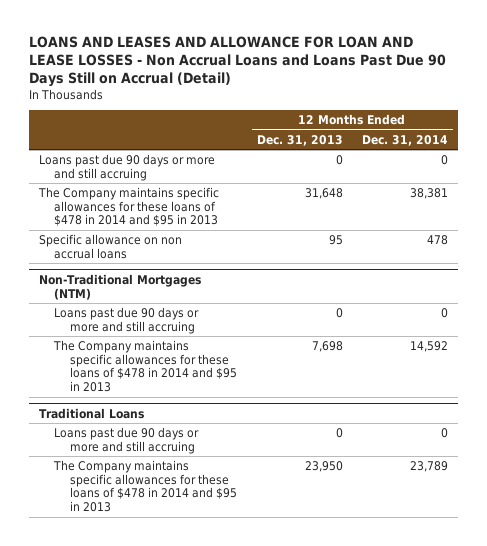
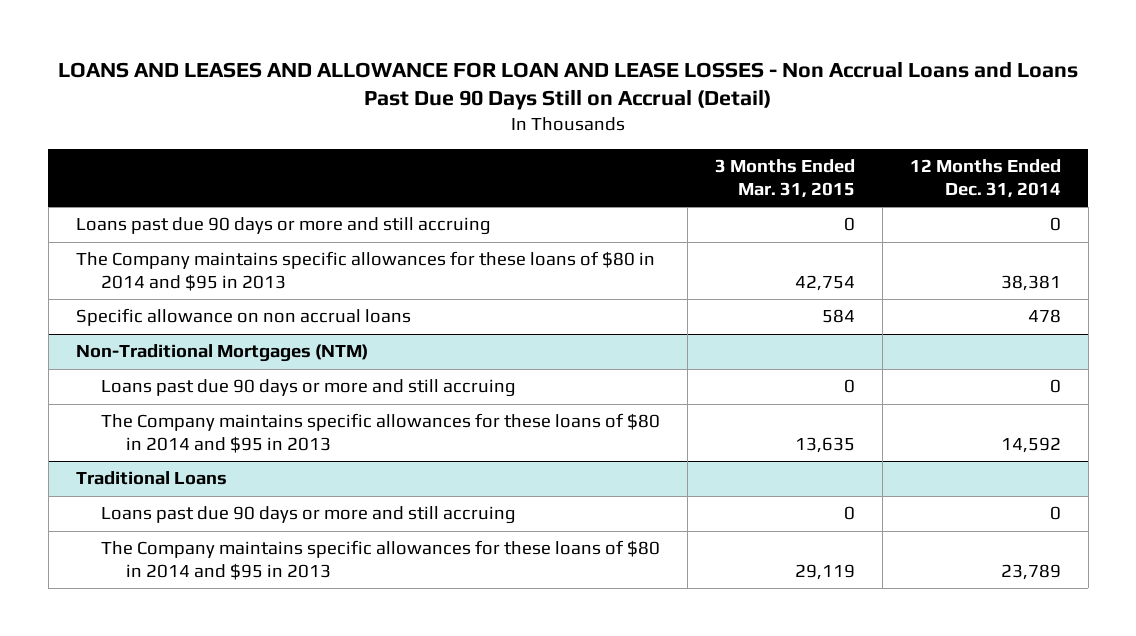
[256,134,343,146] Dec. 31, 2013 -> none
none -> [714,159,855,198] 3 Months Ended Mar. 31, 2015
[37,186,219,227] The Company maintains specific allowances for these loans of $478 in 2014 and $95 in 2013 -> [75,251,655,291] The Company maintains specific allowances for these loans of $80 in 2014 and $95 in 2013
[53,339,237,393] The Company maintains specific allowances for these loans of $478 in 2014 and $95 in 2013 -> [100,413,660,453] The Company maintains specific allowances for these loans of $80 in 2014 and $95 in 2013
[53,459,237,513] The Company maintains specific allowances for these loans of $478 in 2014 and $95 in 2013 -> [100,540,660,580] The Company maintains specific allowances for these loans of $80 in 2014 and $95 in 2013

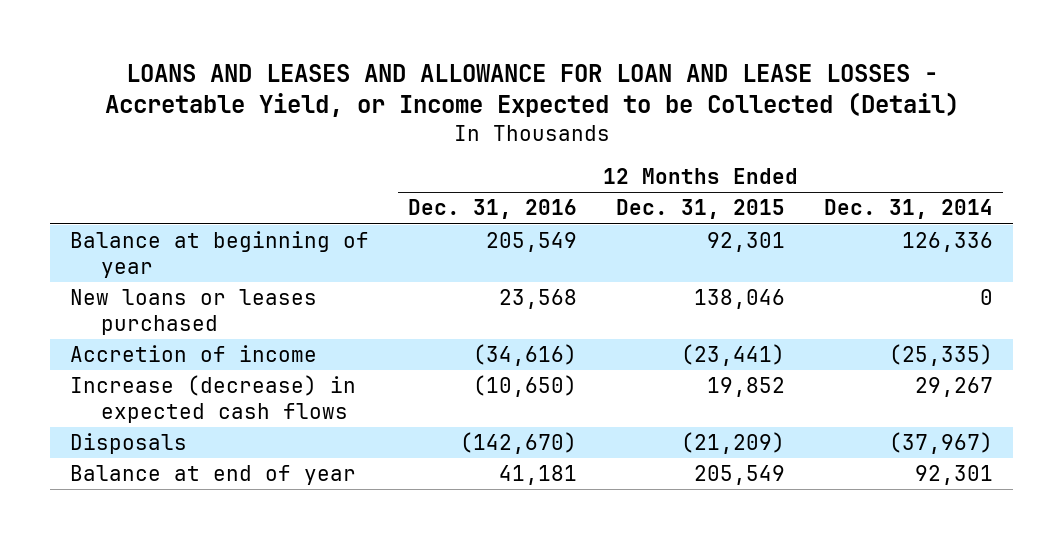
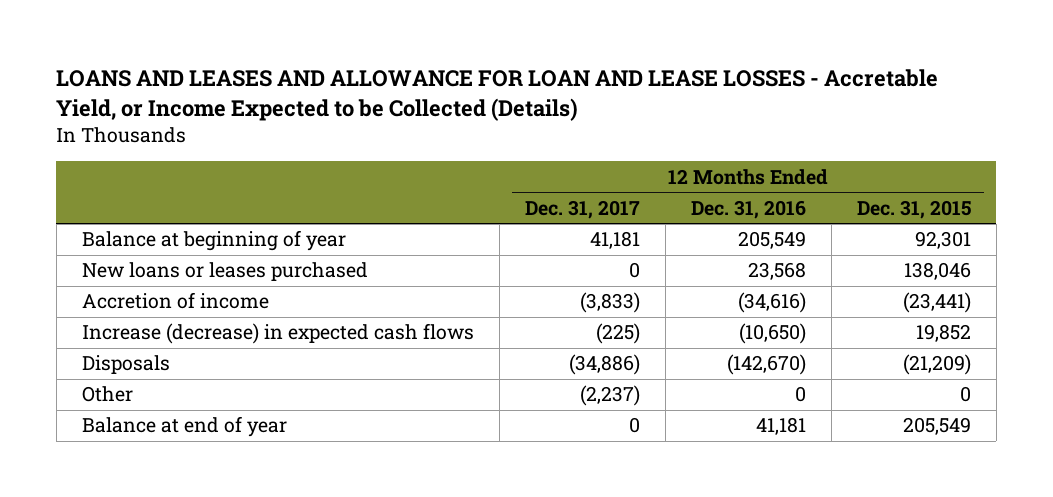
[104,63,959,118] LOANS AND LEASES AND ALLOWANCE FOR LOAN AND LEASE LOSSES - Accretable Yield, or Income Expected to be Collected (Detail) -> [56,69,939,122] LOANS AND LEASES AND ALLOWANCE FOR LOAN AND LEASE LOSSES - Accretable Yield, or Income Expected to be Collected (Details)
[824,199,994,220] Dec. 31, 2014 -> none
none -> [524,199,640,219] Dec. 31, 2017
none -> [81,386,133,403] Other

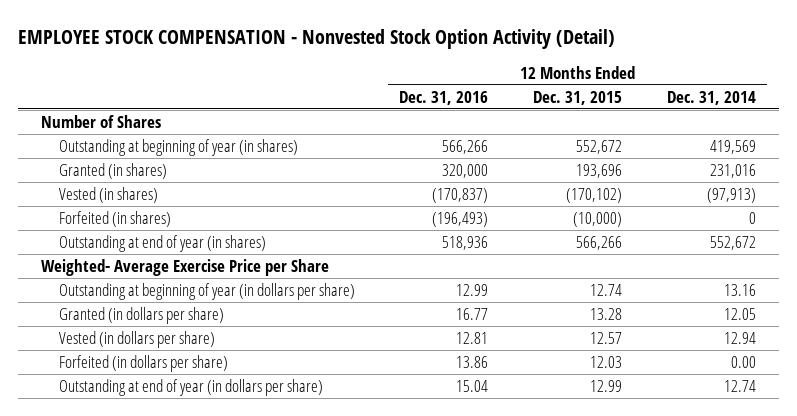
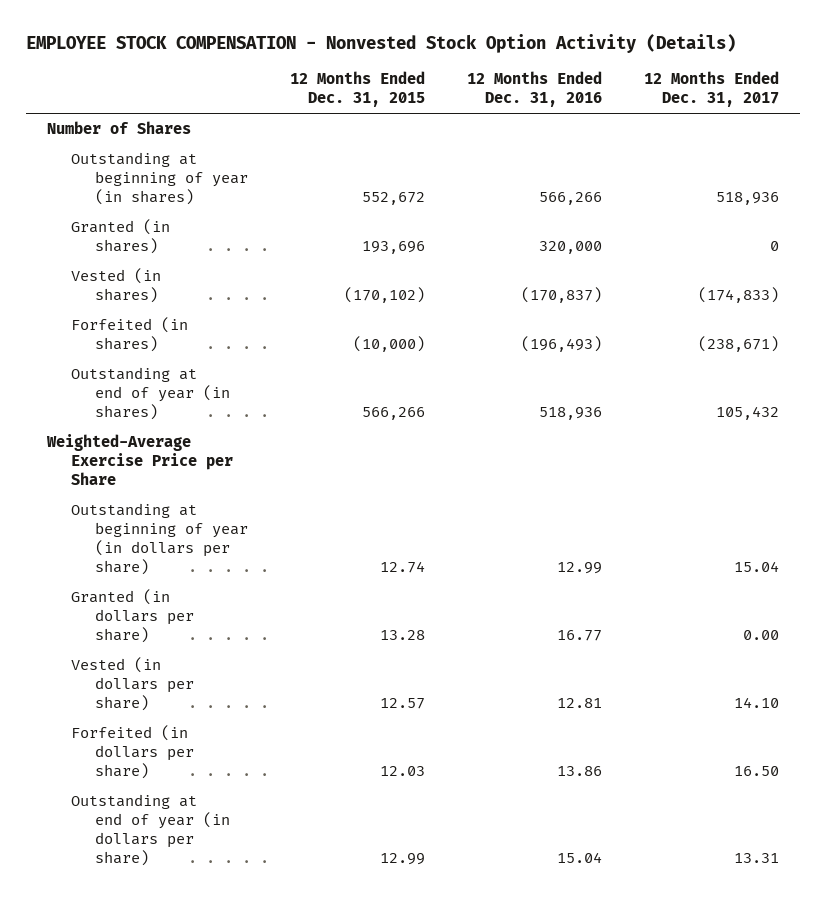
[18,29,616,50] EMPLOYEE STOCK COMPENSATION - Nonvested Stock Option Activity (Detail) -> [26,34,737,54] EMPLOYEE STOCK COMPENSATION - Nonvested Stock Option Activity (Details)
[667,90,757,105] Dec. 31, 2014 -> none
none -> [643,71,779,108] 12 Months Ended Dec. 31, 2017
[40,258,329,276] Weighted- Average Exercise Price per Share -> [46,434,233,486] Weighted-Average Exercise Price per Share

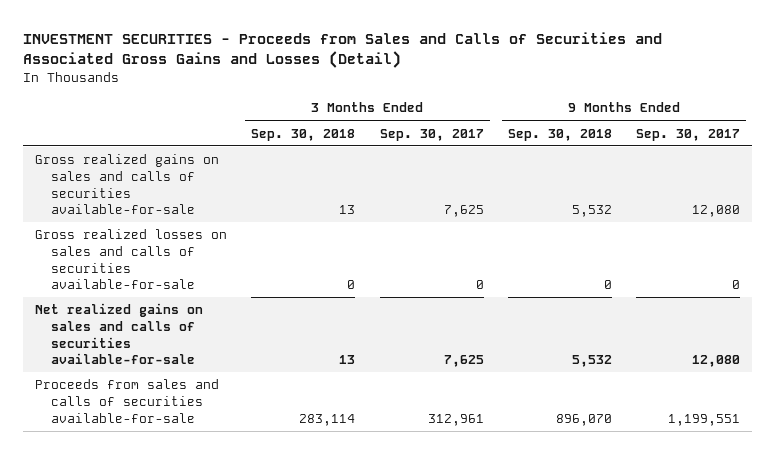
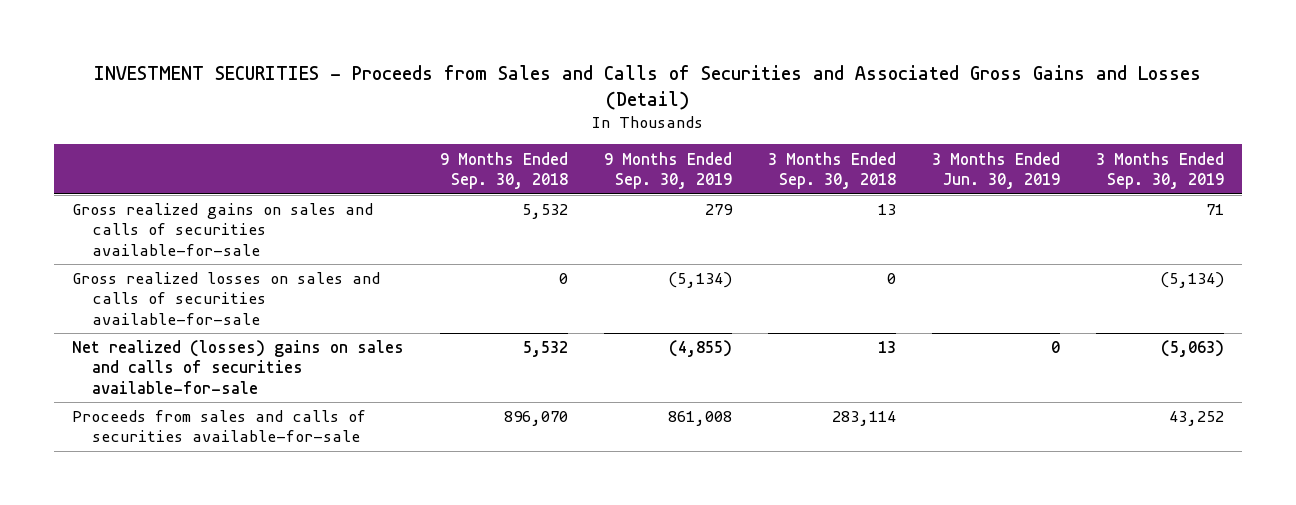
[379,128,484,141] Sep. 30, 2017 -> none
[635,128,740,141] Sep. 30, 2017 -> none
none -> [604,151,733,189] 9 Months Ended Sep. 30, 2019
none -> [932,151,1061,189] 3 Months Ended Jun. 30, 2019
none -> [1095,151,1224,189] 3 Months Ended Sep. 30, 2019
[35,303,204,365] Net realized gains on sales and calls of securities available-for-sale -> [72,340,405,394] Net realized (losses) gains on sales and calls of securities available-for-sale

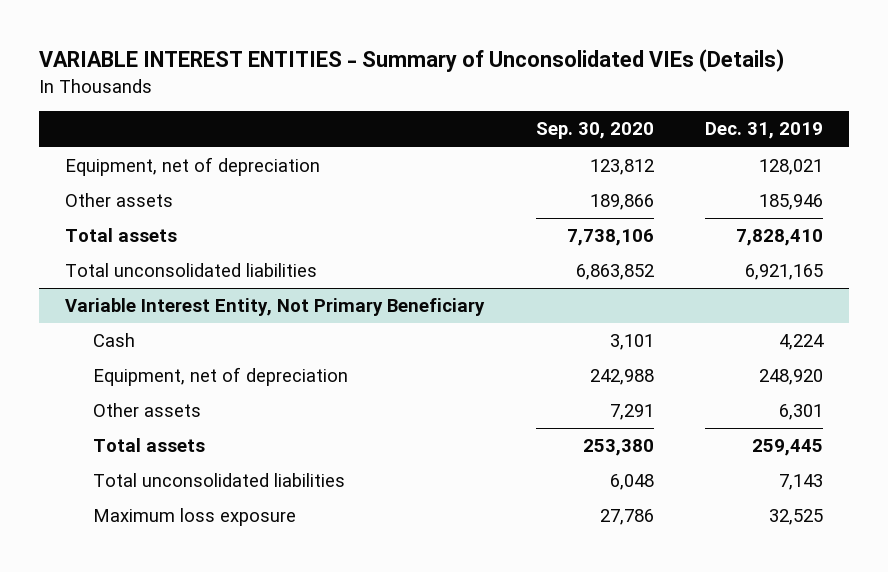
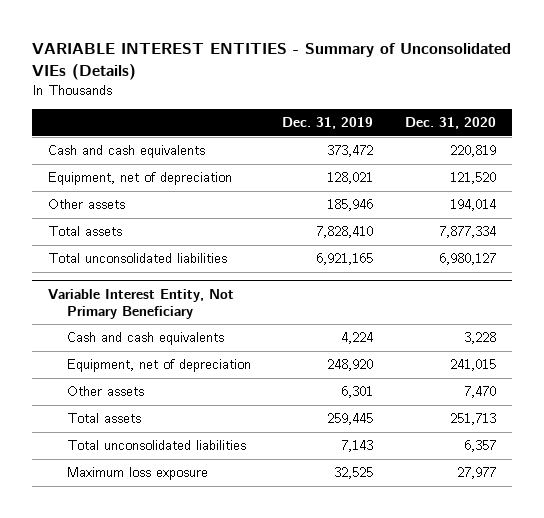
[535,122,654,140] Sep. 30, 2020 -> none
none -> [405,117,497,130] Dec. 31, 2020
none -> [48,145,206,159] Cash and cash equivalents
[93,333,136,348] Cash -> [66,332,224,346] Cash and cash equivalents

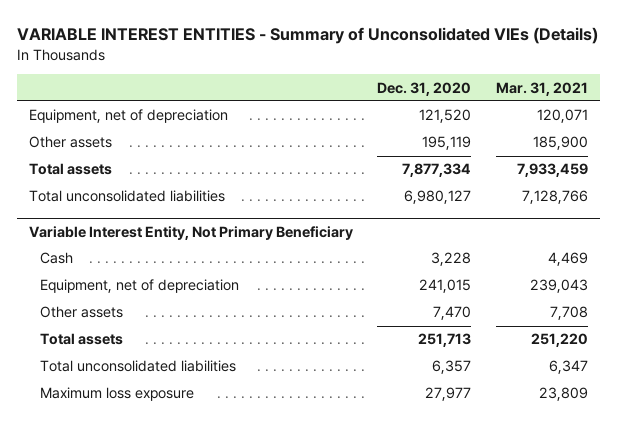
[282,117,374,130] Dec. 31, 2019 -> none
none -> [495,81,588,96] Mar. 31, 2021
[48,145,206,159] Cash and cash equivalents -> none
[450,199,497,212] 194,014 -> [422,136,472,151] 195,119
[66,332,224,346] Cash and cash equivalents -> [40,252,74,265] Cash

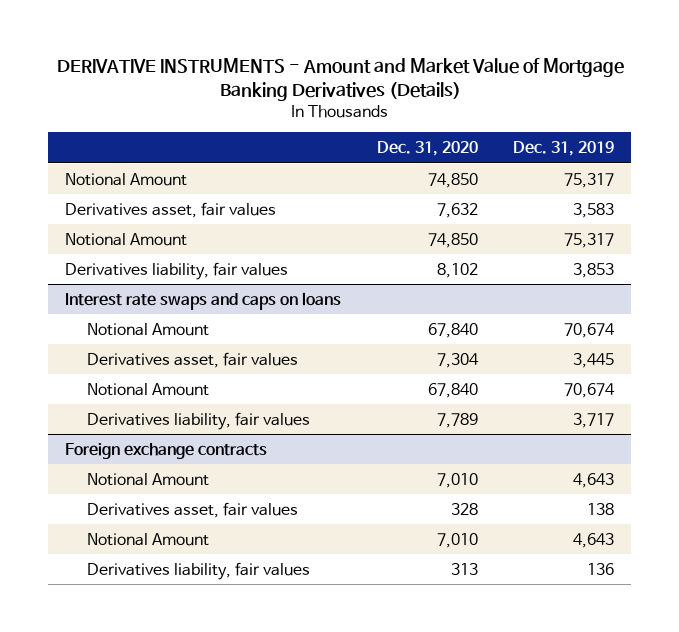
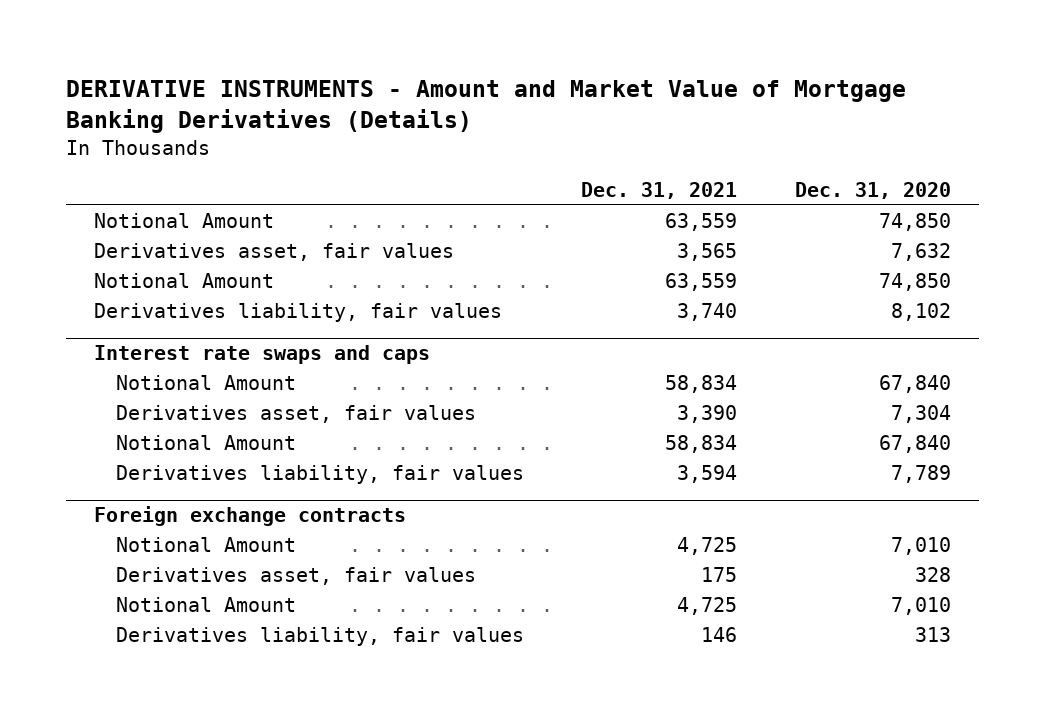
[512,141,614,157] Dec. 31, 2019 -> none
none -> [581,182,738,200] Dec. 31, 2021
[65,291,342,310] Interest rate swaps and caps on loans -> [94,345,431,365] Interest rate swaps and caps

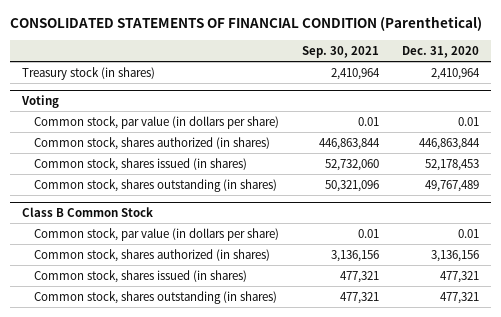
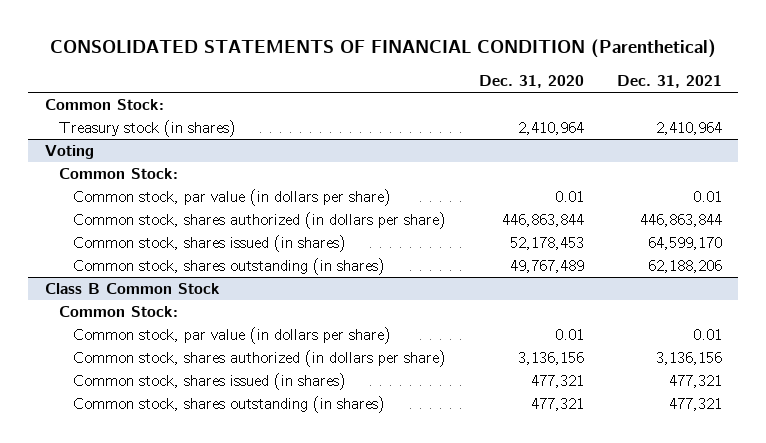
[302,45,380,58] Sep. 30, 2021 -> none
none -> [616,74,722,88] Dec. 31, 2021
none -> [44,99,164,111] Common Stock:
none -> [59,168,179,180] Common Stock:
[34,136,271,150] Common stock, shares authorized (in shares) -> [73,212,447,230] Common stock, shares authorized (in dollars per share)
none -> [59,306,179,318] Common Stock:
[34,248,271,262] Common stock, shares authorized (in shares) -> [73,350,447,368] Common stock, shares authorized (in dollars per share)

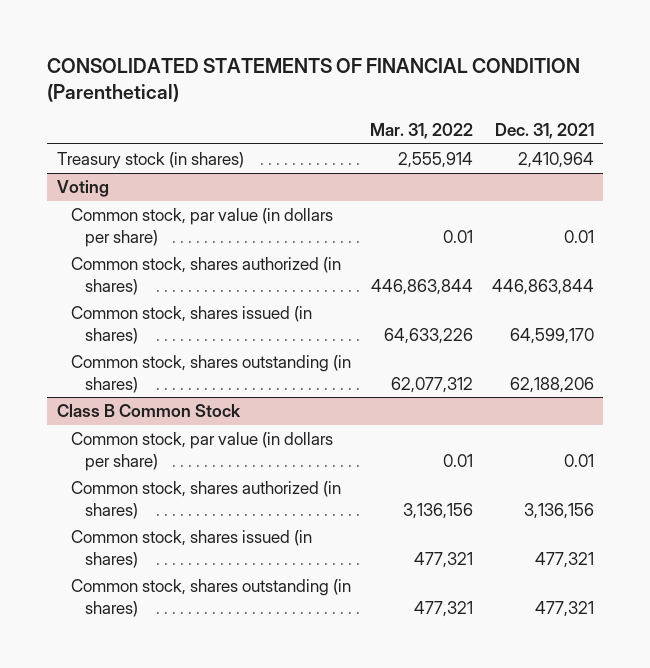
[479,74,585,88] Dec. 31, 2020 -> none
none -> [369,123,473,140] Mar. 31, 2022
[44,99,164,111] Common Stock: -> none
[59,168,179,180] Common Stock: -> none
[73,212,447,230] Common stock, shares authorized (in dollars per share) -> [70,256,341,295] Common stock, shares authorized (in shares)
[59,306,179,318] Common Stock: -> none
[73,350,447,368] Common stock, shares authorized (in dollars per share) -> [70,480,341,519] Common stock, shares authorized (in shares)

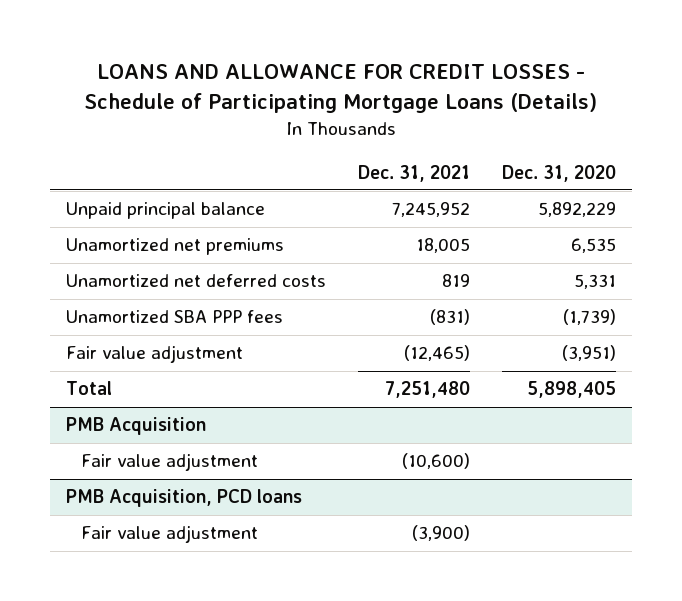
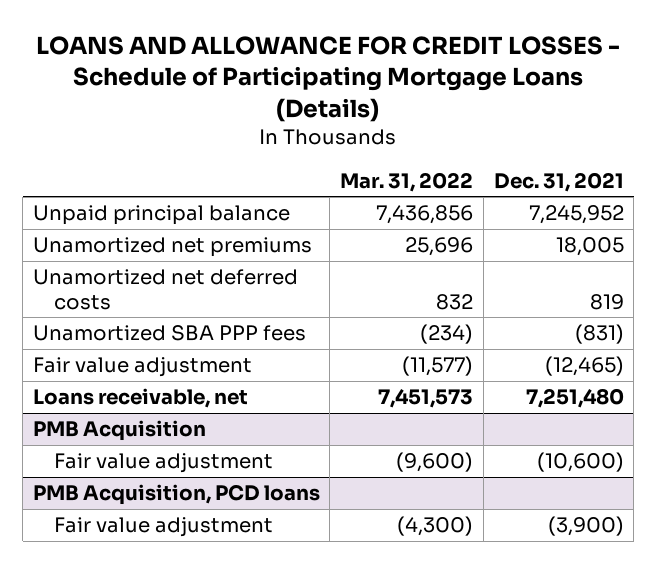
[502,164,617,182] Dec. 31, 2020 -> none
none -> [340,171,474,192] Mar. 31, 2022
[65,381,112,396] Total -> [32,388,248,409] Loans receivable, net

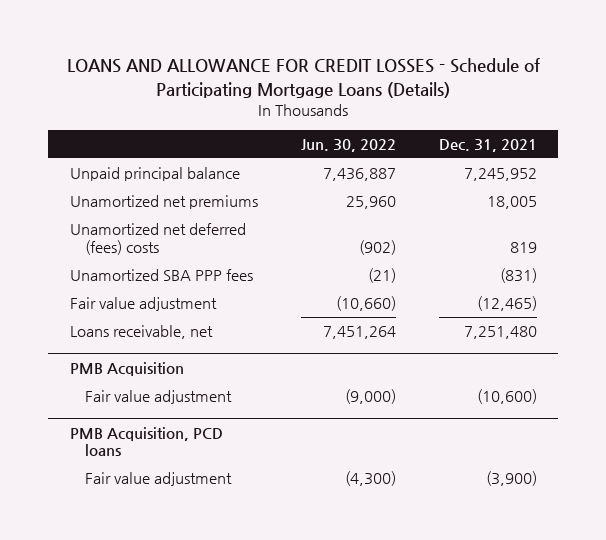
[340,171,474,192] Mar. 31, 2022 -> none
none -> [300,139,396,153] Jun. 30, 2022
[32,269,298,310] Unamortized net deferred costs -> [69,223,246,255] Unamortized net deferred (fees) costs

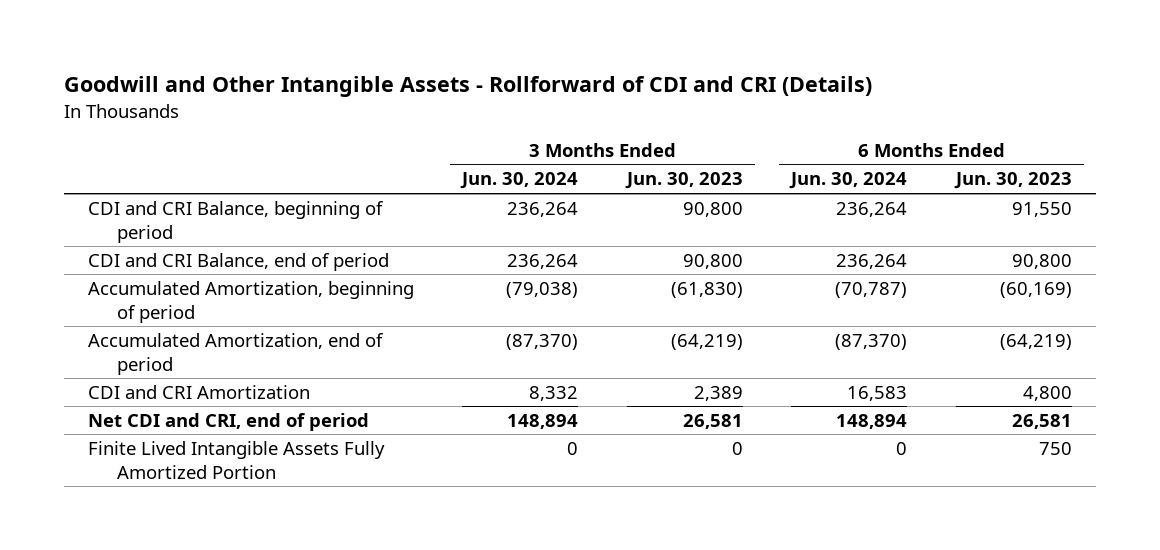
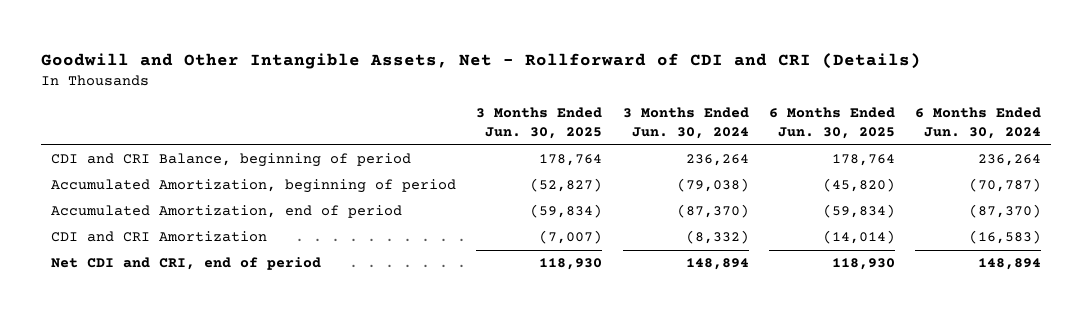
[63,76,872,98] Goodwill and Other Intangible Assets - Rollforward of CDI and CRI (Details) -> [41,52,922,69] Goodwill and Other Intangible Assets, Net - Rollforward of CDI and CRI (Details)
[624,172,743,190] Jun. 30, 2023 -> none
[954,172,1073,190] Jun. 30, 2023 -> none
none -> [476,107,603,140] 3 Months Ended Jun. 30, 2025
none -> [768,107,895,140] 6 Months Ended Jun. 30, 2025
[87,252,389,271] CDI and CRI Balance, end of period -> none
[529,385,579,401] 8,332 -> [685,230,749,245] (8,332)
[847,385,908,401] 16,583 -> [968,230,1041,245] (16,583)
[87,440,385,479] Finite Lived Intangible Assets Fully Amortized Portion -> none

